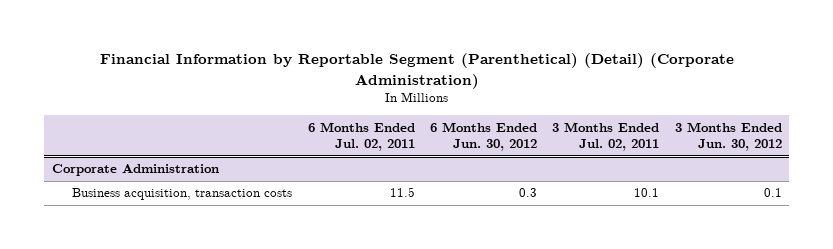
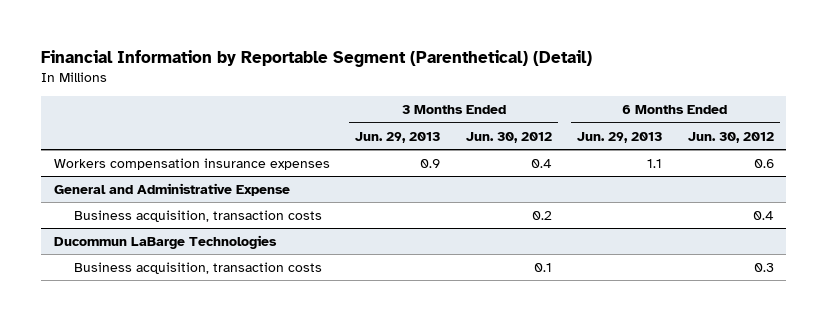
[99,53,734,89] Financial Information by Reportable Segment (Parenthetical) (Detail) (Corporate Administration) -> [41,50,593,68] Financial Information by Reportable Segment (Parenthetical) (Detail)
[307,121,415,152] 6 Months Ended Jul. 02, 2011 -> none
[552,121,660,152] 3 Months Ended Jul. 02, 2011 -> none
none -> [355,131,441,143] Jun. 29, 2013
none -> [577,131,663,143] Jun. 29, 2013
[51,164,219,177] Corporate Administration -> none
none -> [53,158,330,171] Workers compensation insurance expenses
none -> [53,183,290,197] General and Administrative Expense
none -> [74,210,323,223] Business acquisition, transaction costs
none -> [53,235,277,250] Ducommun LaBarge Technologies

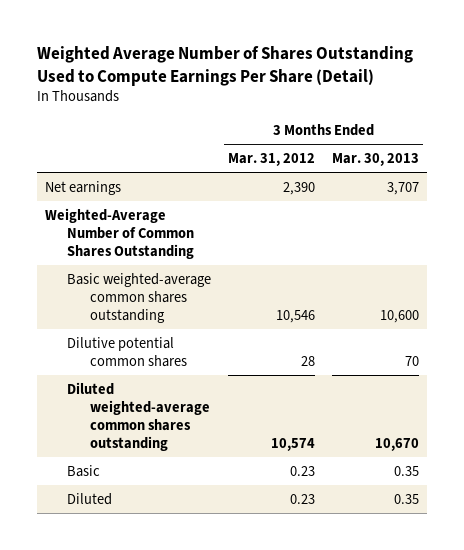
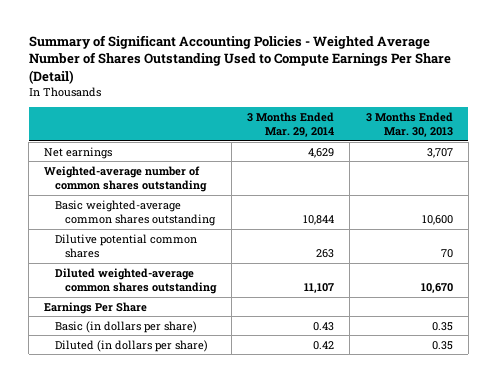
[36,46,413,86] Weighted Average Number of Shares Outstanding Used to Compute Earnings Per Share (Detail) -> [28,34,451,84] Summary of Significant Accounting Policies - Weighted Average Number of Shares Outstanding Used to Compute Earnings Per Share (Detail)
[228,152,316,166] Mar. 31, 2012 -> none
none -> [247,111,335,138] 3 Months Ended Mar. 29, 2014
[44,207,195,259] Weighted-Average Number of Common Shares Outstanding -> [44,165,207,193] Weighted-average number of common shares outstanding
none -> [44,301,148,314] Earnings Per Share
[67,464,101,477] Basic -> [54,320,197,333] Basic (in dollars per share)
[67,492,113,505] Diluted -> [54,339,208,352] Diluted (in dollars per share)

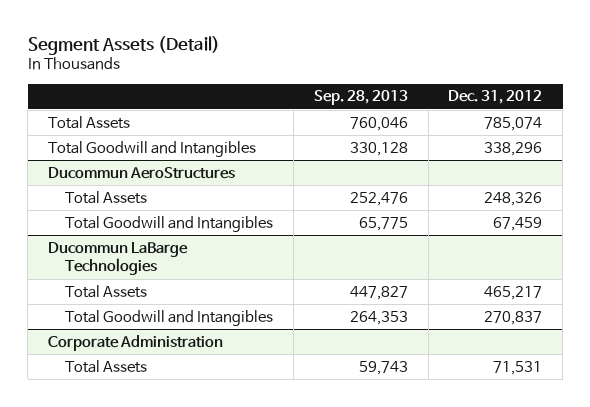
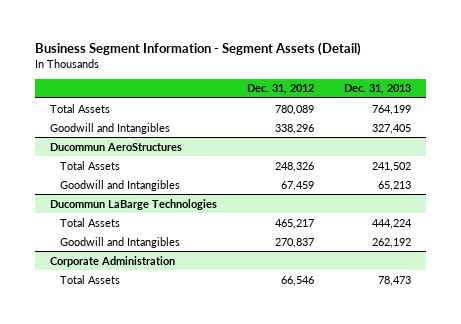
[27,35,220,55] Segment Assets (Detail) -> [35,41,362,56] Business Segment Information - Segment Assets (Detail)
[313,90,408,106] Sep. 28, 2013 -> none
none -> [343,84,411,95] Dec. 31, 2013
[484,116,543,131] 785,074 -> [275,104,315,115] 780,089
[47,140,256,157] Total Goodwill and Intangibles -> [50,122,171,134] Goodwill and Intangibles
[65,215,274,232] Total Goodwill and Intangibles -> [60,179,181,191] Goodwill and Intangibles
[65,309,274,326] Total Goodwill and Intangibles -> [60,236,181,248] Goodwill and Intangibles
[493,360,543,375] 71,531 -> [281,275,315,286] 66,546

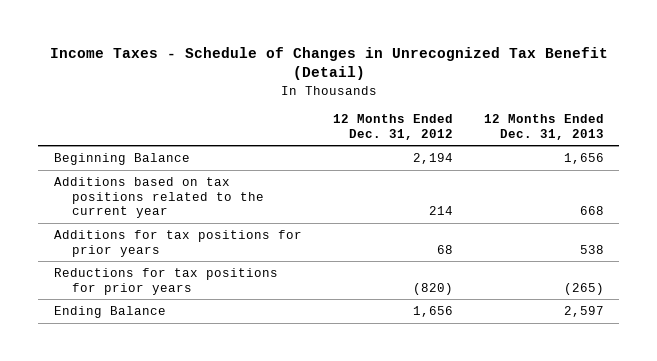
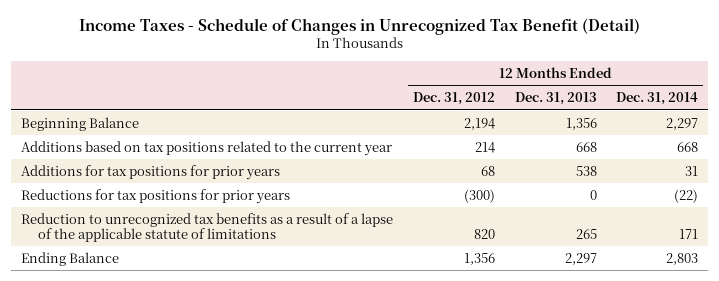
none -> [616,92,699,106] Dec. 31, 2014
[563,153,604,165] 1,656 -> [565,117,597,130] 1,356
[412,282,453,295] (820) -> [463,188,495,203] (300)
[563,282,604,295] (265) -> [589,189,597,200] 0
none -> [20,212,393,243] Reduction to unrecognized tax benefits as a result of a lapse of the applicable statute of limitations
[412,306,453,318] 1,656 -> [463,252,495,265] 1,356
[563,306,604,318] 2,597 -> [564,252,597,265] 2,297

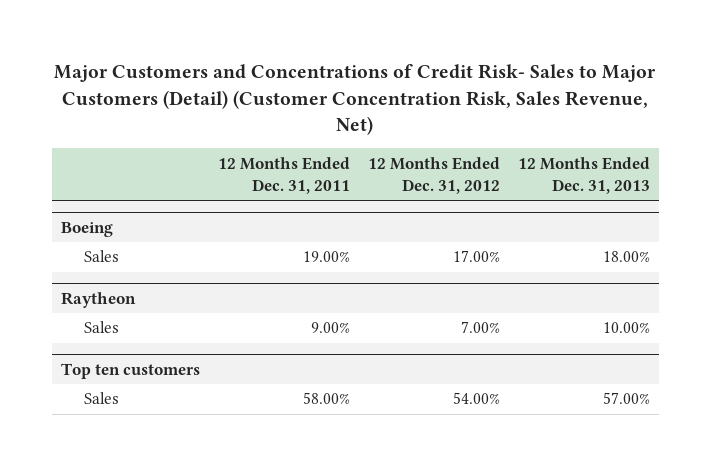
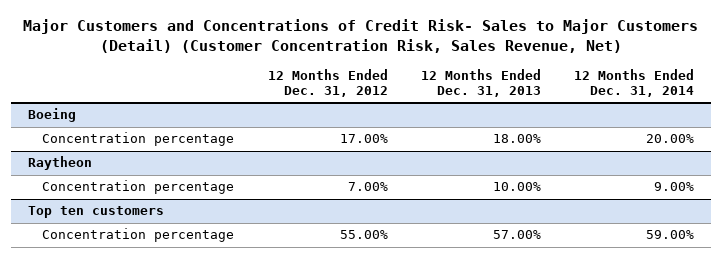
[217,156,350,194] 12 Months Ended Dec. 31, 2011 -> none
none -> [574,68,695,97] 12 Months Ended Dec. 31, 2014
[83,250,119,263] Sales -> [42,132,235,147] Concentration percentage
[83,321,119,334] Sales -> [42,180,235,195] Concentration percentage
[83,392,119,405] Sales -> none
none -> [42,228,235,243] Concentration percentage

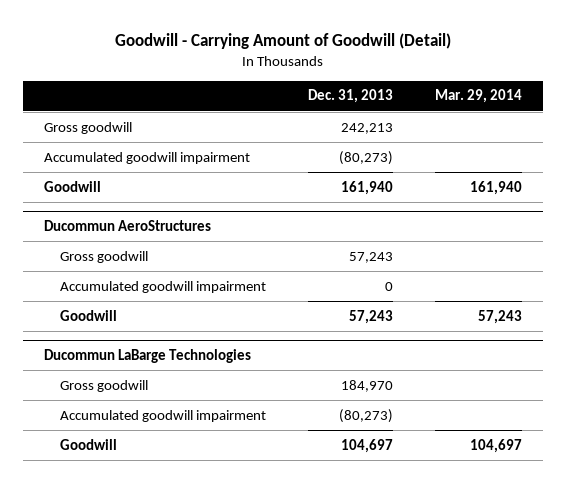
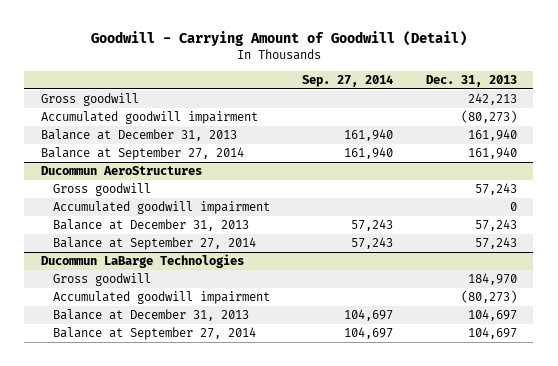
[434,89,522,104] Mar. 29, 2014 -> none
none -> [302,74,394,87] Sep. 27, 2014
[43,180,101,192] Goodwill -> [40,129,237,142] Balance at December 31, 2013
none -> [40,147,244,161] Balance at September 27, 2014
[60,309,118,321] Goodwill -> [52,219,249,232] Balance at December 31, 2013
none -> [52,237,256,251] Balance at September 27, 2014
[60,438,118,450] Goodwill -> [52,309,249,322] Balance at December 31, 2013
none -> [52,327,256,341] Balance at September 27, 2014

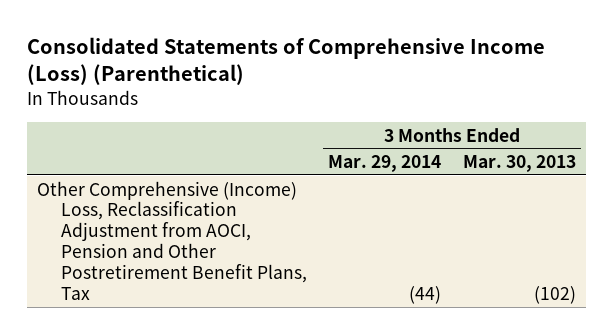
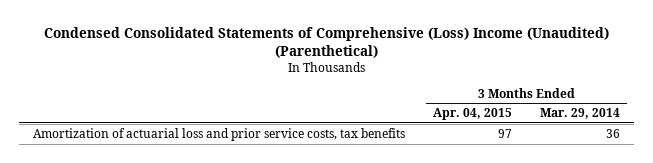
[26,36,545,85] Consolidated Statements of Comprehensive Income (Loss) (Parenthetical) -> [43,26,609,59] Condensed Consolidated Statements of Comprehensive (Loss) Income (Unaudited) (Parenthetical)
[462,154,576,172] Mar. 30, 2013 -> none
none -> [433,108,513,121] Apr. 04, 2015
[37,180,307,300] Other Comprehensive (Income) Loss, Reclassification Adjustment from AOCI, Pension and Other Postretirement Benefit Plans, Tax -> [33,128,406,142] Amortization of actuarial loss and prior service costs, tax benefits
[409,285,442,304] (44) -> [606,129,621,139] 36

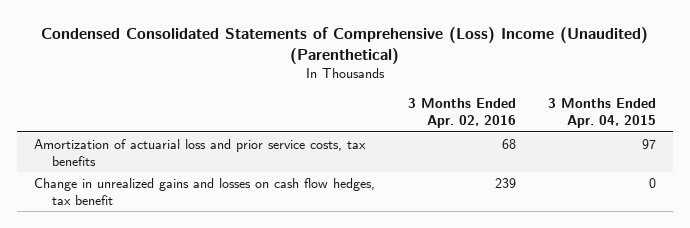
[540,108,621,120] Mar. 29, 2014 -> none
none -> [407,98,516,128] 3 Months Ended Apr. 02, 2016
none -> [33,178,375,205] Change in unrealized gains and losses on cash flow hedges, tax benefit

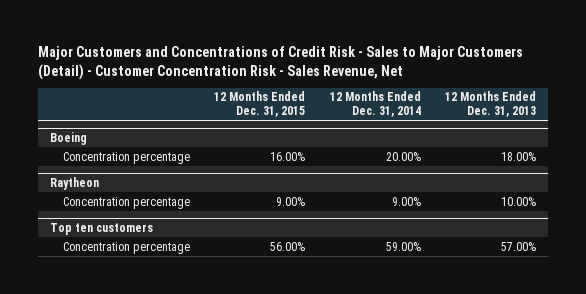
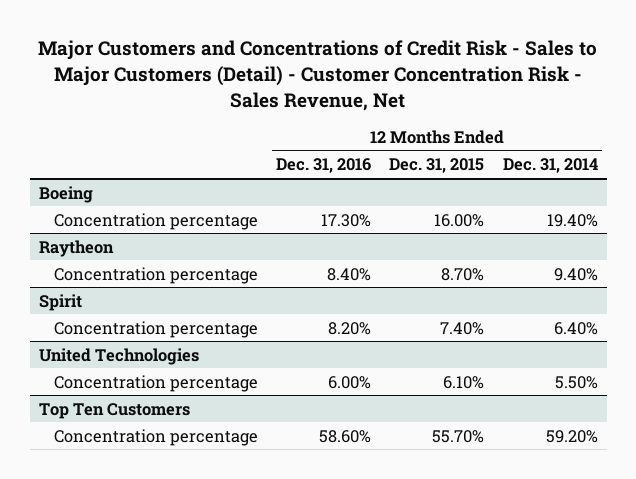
[444,91,536,118] 12 Months Ended Dec. 31, 2013 -> none
none -> [276,158,372,174] Dec. 31, 2016
[385,151,421,161] 20.00% -> [546,213,598,227] 19.40%
[276,196,306,206] 9.00% -> [441,267,485,281] 8.70%
[391,196,421,206] 9.00% -> [553,267,598,281] 9.40%
[50,222,154,235] Top ten customers -> [38,293,82,311] Spirit
[270,241,306,251] 56.00% -> [440,321,485,335] 7.40%
[385,241,421,251] 59.00% -> [553,321,598,335] 6.40%
none -> [38,347,199,365] United Technologies
none -> [54,374,259,392] Concentration percentage
none -> [38,402,190,419] Top Ten Customers
none -> [54,428,259,446] Concentration percentage

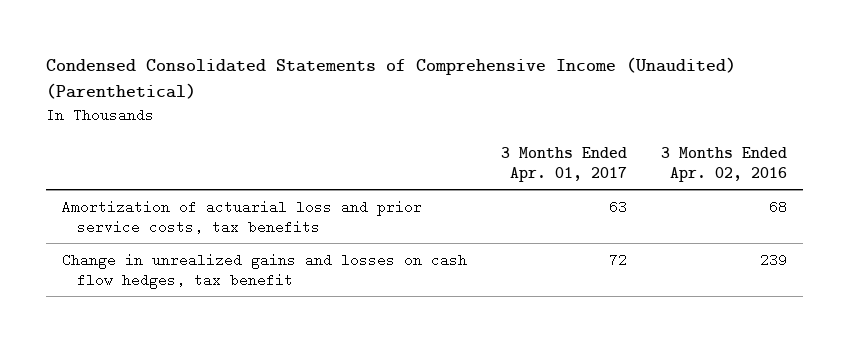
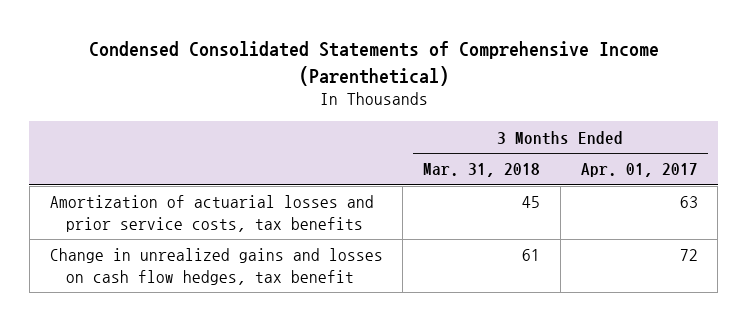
[45,57,736,100] Condensed Consolidated Statements of Comprehensive Income (Unaudited) (Parenthetical) -> [88,41,659,86] Condensed Consolidated Statements of Comprehensive Income (Parenthetical)
[660,147,787,183] 3 Months Ended Apr. 02, 2016 -> none
none -> [423,163,541,178] Mar. 31, 2018
[62,199,423,234] Amortization of actuarial loss and prior service costs, tax benefits -> [49,195,374,232] Amortization of actuarial losses and prior service costs, tax benefits

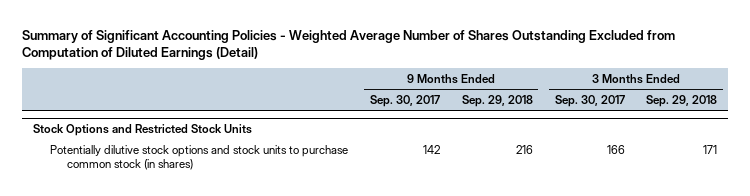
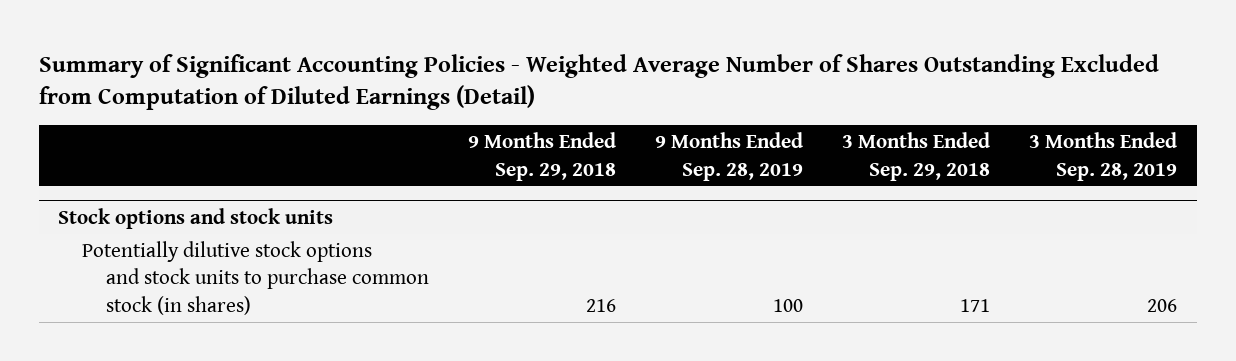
[369,94,440,107] Sep. 30, 2017 -> none
[554,94,625,107] Sep. 30, 2017 -> none
none -> [655,132,804,181] 9 Months Ended Sep. 28, 2019
none -> [1029,132,1178,181] 3 Months Ended Sep. 28, 2019
[32,123,252,136] Stock Options and Restricted Stock Units -> [58,207,334,229] Stock options and stock units

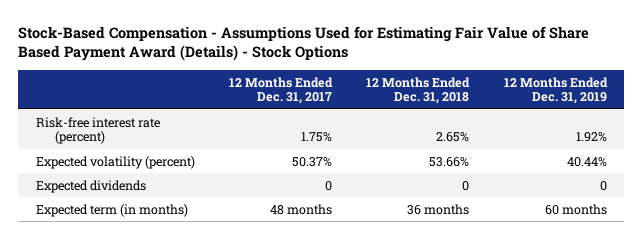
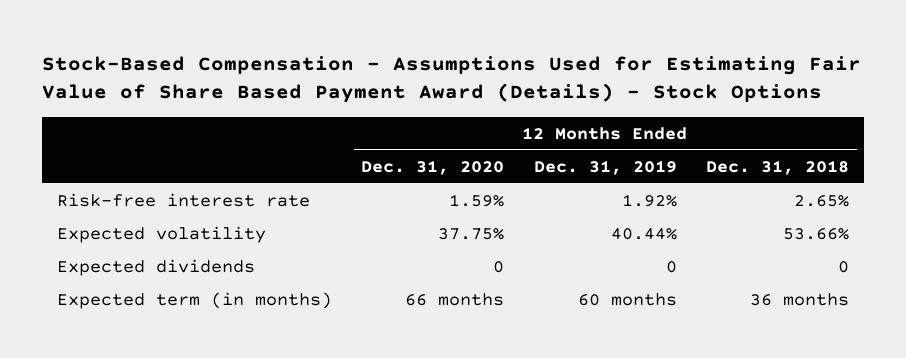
[228,76,333,105] 12 Months Ended Dec. 31, 2017 -> none
none -> [361,159,505,175] Dec. 31, 2020
[35,116,160,145] Risk-free interest rate (percent) -> [56,192,310,207] Risk-free interest rate
[35,155,195,169] Expected volatility (percent) -> [56,225,266,243] Expected volatility

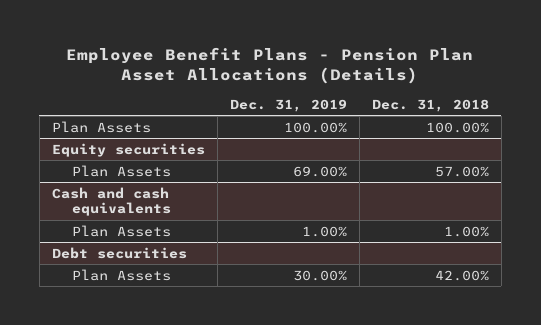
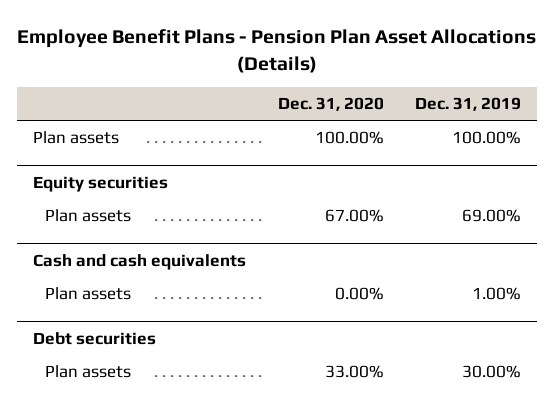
[371,98,489,112] Dec. 31, 2018 -> none
none -> [277,97,384,112] Dec. 31, 2020
[51,120,151,133] Plan Assets -> [32,131,119,145] Plan assets
[72,164,172,177] Plan Assets -> [45,209,132,223] Plan assets
[72,224,172,237] Plan Assets -> [45,287,132,301] Plan assets
[72,268,172,281] Plan Assets -> [45,365,132,379] Plan assets

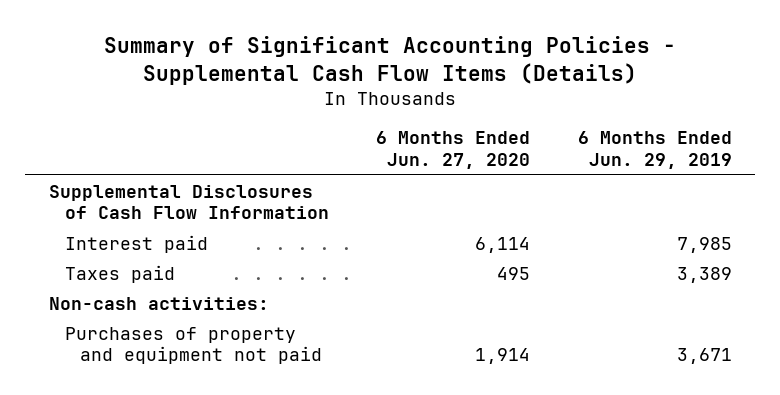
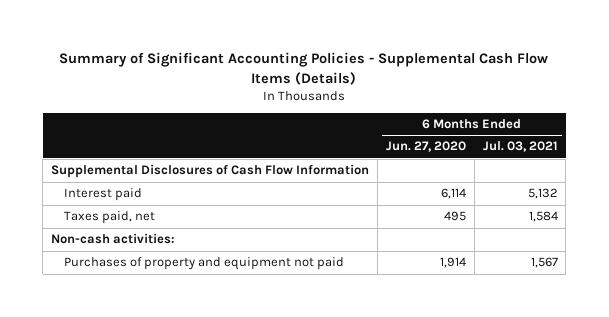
[577,131,732,170] 6 Months Ended Jun. 29, 2019 -> none
none -> [482,141,558,153] Jul. 03, 2021
[64,264,175,283] Taxes paid -> [64,211,156,225] Taxes paid, net

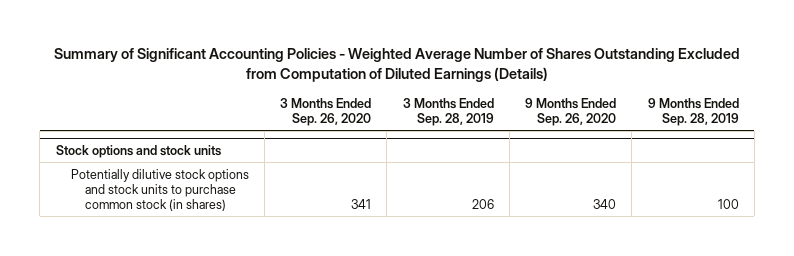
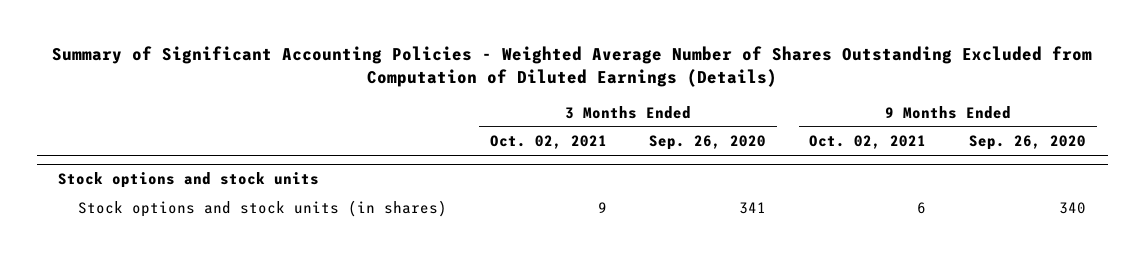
[402,97,494,126] 3 Months Ended Sep. 28, 2019 -> none
[647,97,739,126] 9 Months Ended Sep. 28, 2019 -> none
none -> [489,135,607,150] Oct. 02, 2021
none -> [809,135,927,150] Oct. 02, 2021
[70,168,249,211] Potentially dilutive stock options and stock units to purchase common stock (in shares) -> [77,199,447,217] Stock options and stock units (in shares)

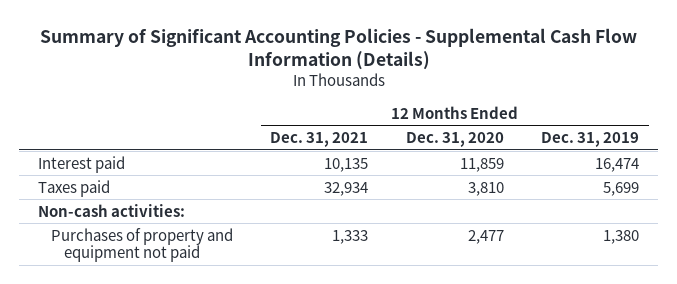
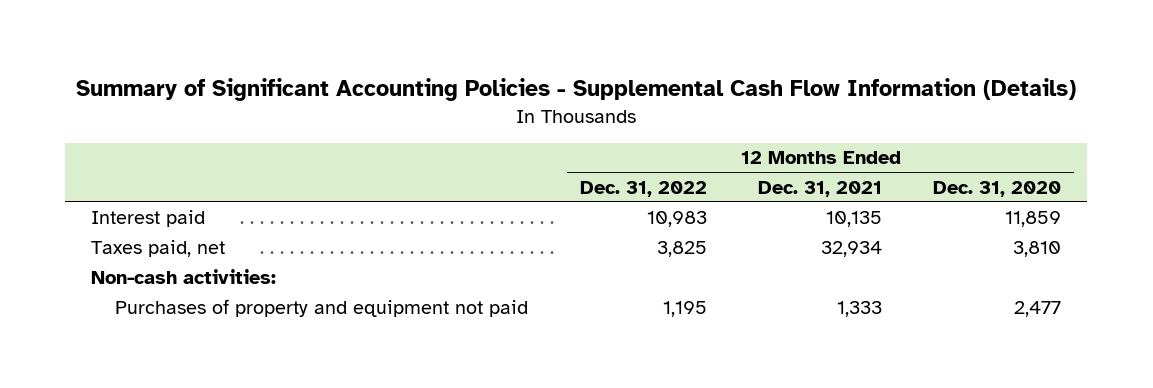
[541,132,640,148] Dec. 31, 2019 -> none
none -> [579,180,707,197] Dec. 31, 2022
[37,179,110,197] Taxes paid -> [91,240,226,258] Taxes paid, net

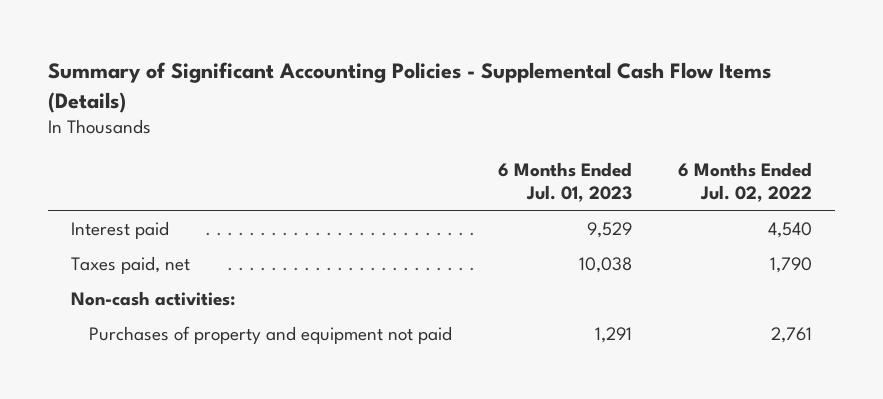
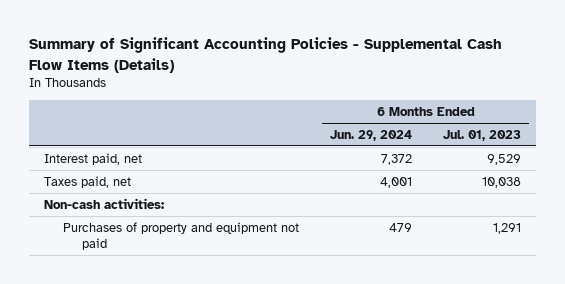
[677,162,812,203] 6 Months Ended Jul. 02, 2022 -> none
none -> [330,129,413,141] Jun. 29, 2024
[71,220,170,239] Interest paid -> [44,152,143,165] Interest paid, net

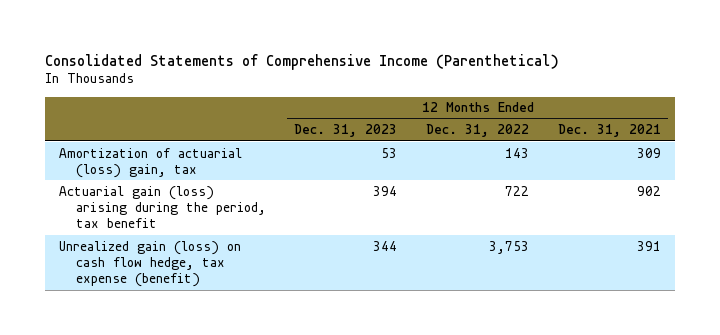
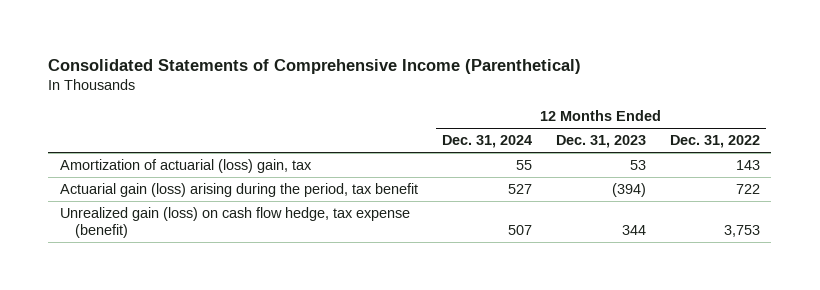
[557,124,661,138] Dec. 31, 2021 -> none
none -> [441,135,532,149] Dec. 31, 2024
[373,185,398,196] 394 -> [611,182,646,197] (394)

